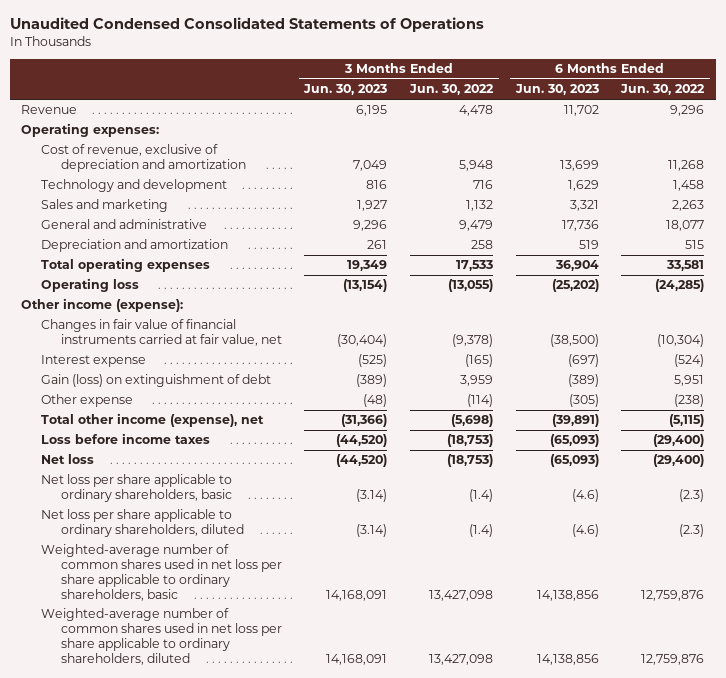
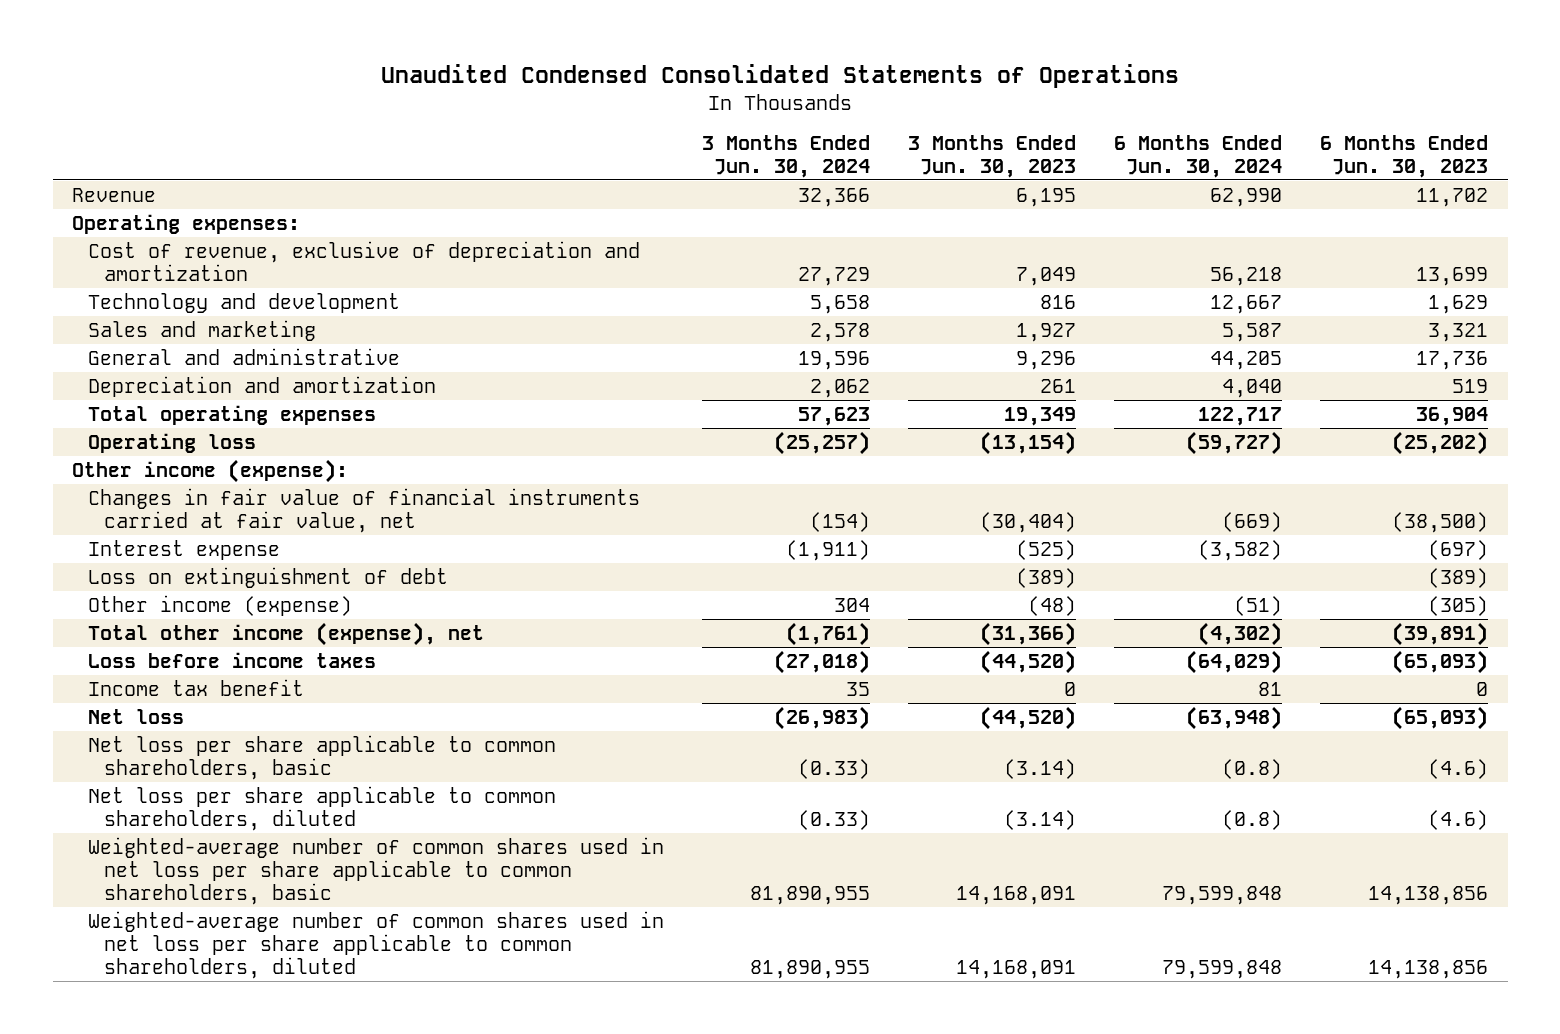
[408,84,494,96] Jun. 30, 2022 -> none
[620,84,706,96] Jun. 30, 2022 -> none
none -> [701,134,870,178] 3 Months Ended Jun. 30, 2024
none -> [1114,134,1283,178] 6 Months Ended Jun. 30, 2024
[40,374,271,388] Gain (loss) on extinguishment of debt -> [87,566,448,588] Loss on extinguishment of debt
[40,394,133,408] Other expense -> [87,594,352,616] Other income (expense)
none -> [87,678,304,696] Income tax benefit
[40,474,232,503] Net loss per share applicable to ordinary shareholders, basic -> [87,734,556,780] Net loss per share applicable to common shareholders, basic
[40,509,244,538] Net loss per share applicable to ordinary shareholders, diluted -> [87,785,556,831] Net loss per share applicable to common shareholders, diluted
[40,544,282,601] Weighted-average number of common shares used in net loss per share applicable to ordinary shareholders, basic -> [87,836,664,905] Weighted-average number of common shares used in net loss per share applicable to common shareholders, basic
[40,608,282,665] Weighted-average number of common shares used in net loss per share applicable to ordinary shareholders, diluted -> [87,910,664,979] Weighted-average number of common shares used in net loss per share applicable to common shareholders, diluted

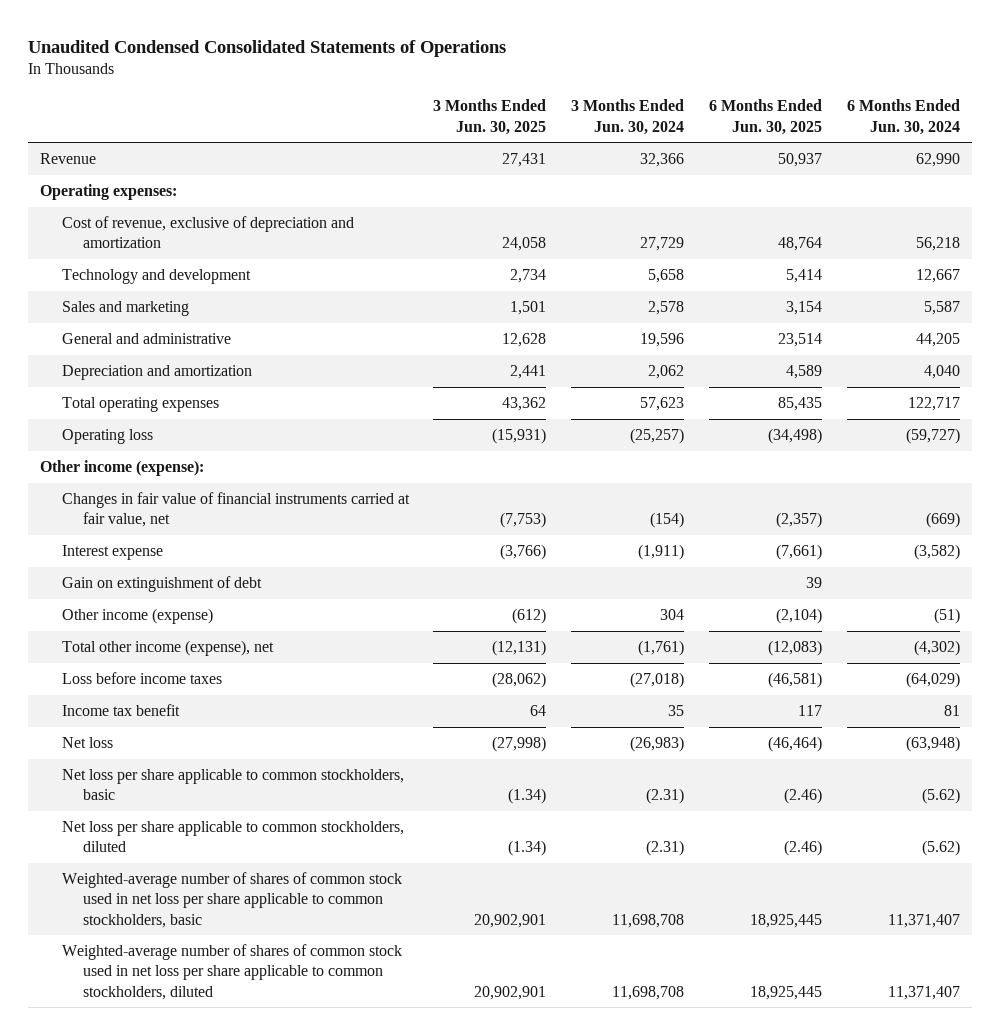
[908,134,1077,178] 3 Months Ended Jun. 30, 2023 -> none
[1320,134,1489,178] 6 Months Ended Jun. 30, 2023 -> none
none -> [433,99,547,135] 3 Months Ended Jun. 30, 2025
none -> [708,99,822,135] 6 Months Ended Jun. 30, 2025
[87,566,448,588] Loss on extinguishment of debt -> [61,576,262,593] Gain on extinguishment of debt
[87,734,556,780] Net loss per share applicable to common shareholders, basic -> [61,769,404,801] Net loss per share applicable to common stockholders, basic
[797,758,870,779] (0.33) -> [646,788,685,805] (2.31)
[1222,758,1283,779] (0.8) -> [921,788,960,805] (5.62)
[87,785,556,831] Net loss per share applicable to common shareholders, diluted -> [61,821,404,853] Net loss per share applicable to common stockholders, diluted
[797,809,870,830] (0.33) -> [646,840,685,857] (2.31)
[1222,809,1283,830] (0.8) -> [921,840,960,857] (5.62)
[87,836,664,905] Weighted-average number of common shares used in net loss per share applicable to common shareholders, basic -> [61,872,402,928] Weighted-average number of shares of common stock used in net loss per share applicable to common stockholders, basic
[749,885,870,905] 81,890,955 -> [612,913,685,928] 11,698,708
[1162,885,1283,905] 79,599,848 -> [887,913,960,928] 11,371,407
[87,910,664,979] Weighted-average number of common shares used in net loss per share applicable to common shareholders, diluted -> [61,944,402,1000] Weighted-average number of shares of common stock used in net loss per share applicable to common stockholders, diluted
[749,959,870,979] 81,890,955 -> [612,985,685,1000] 11,698,708
[1162,959,1283,979] 79,599,848 -> [887,985,960,1000] 11,371,407

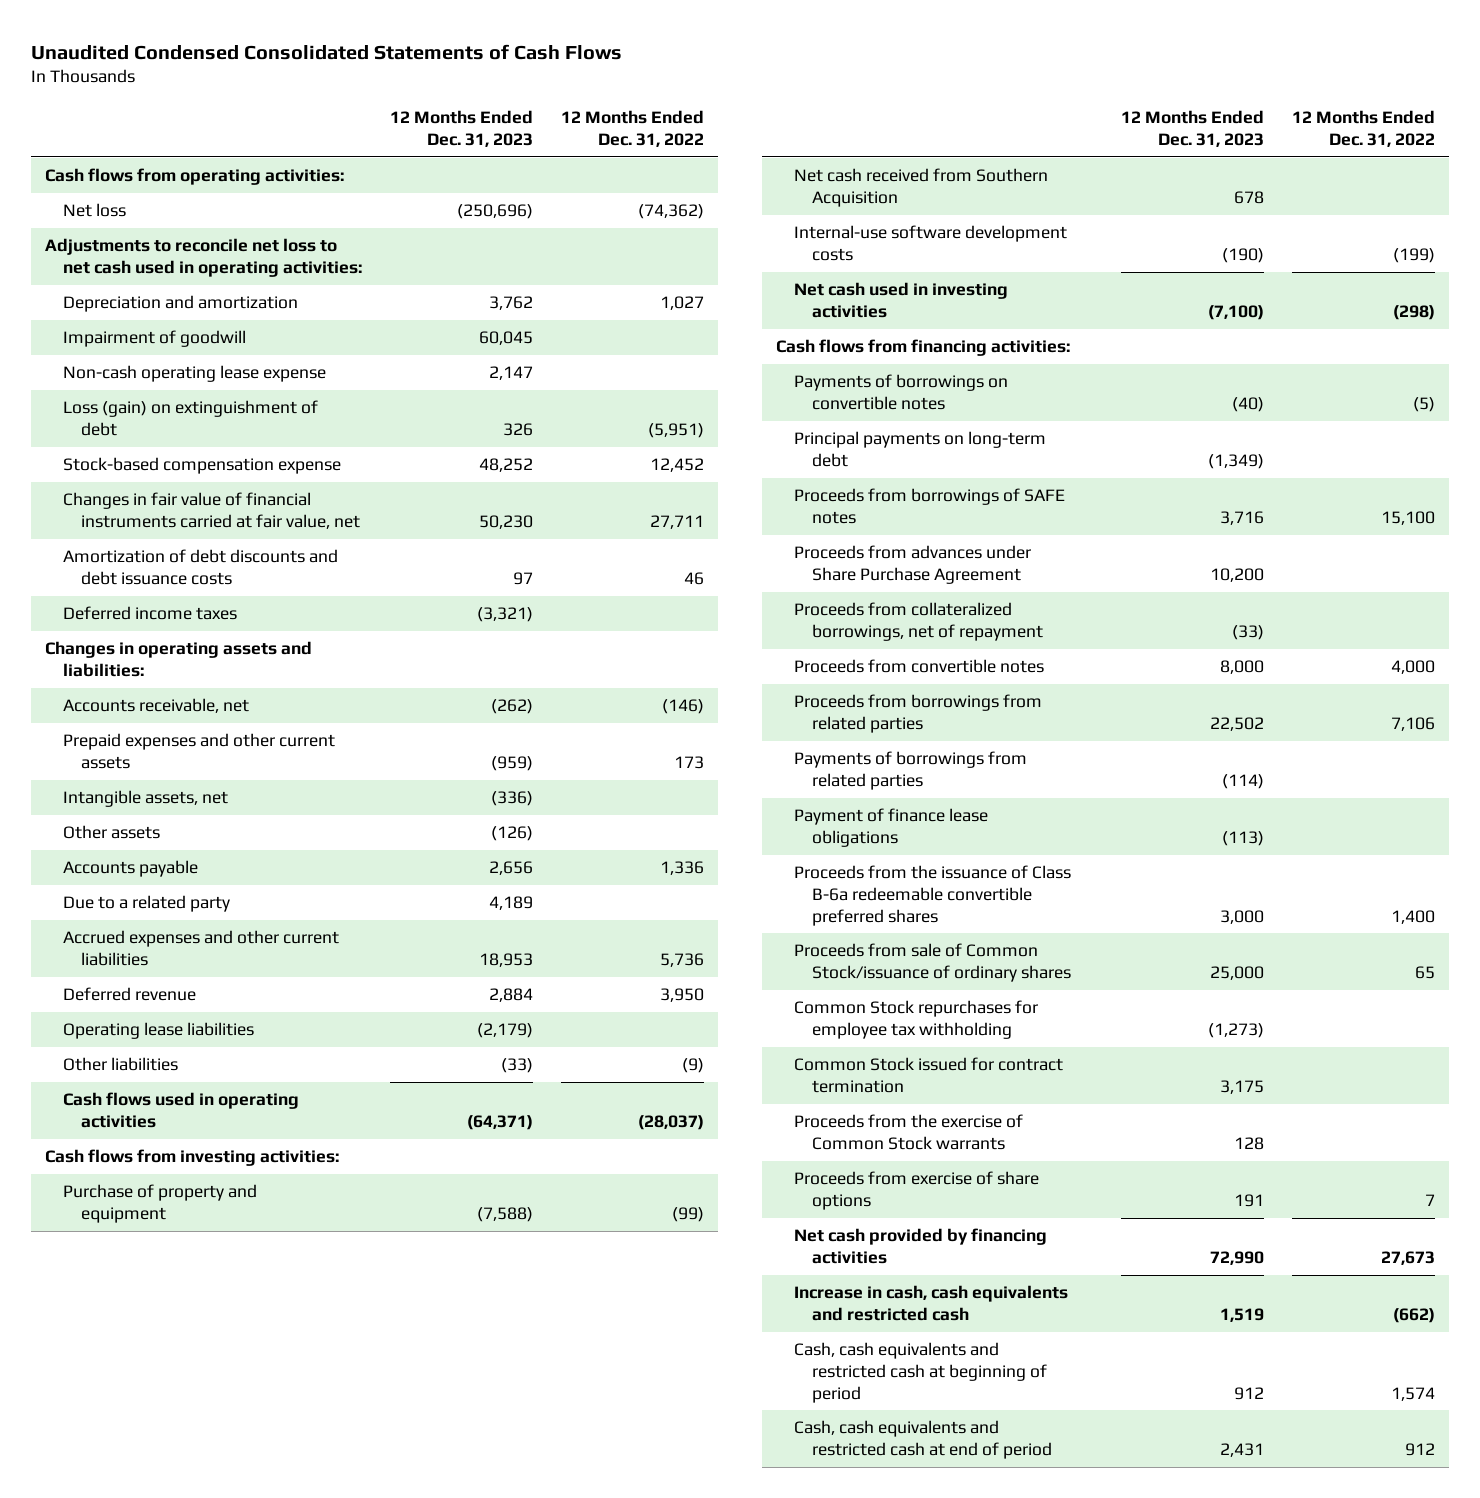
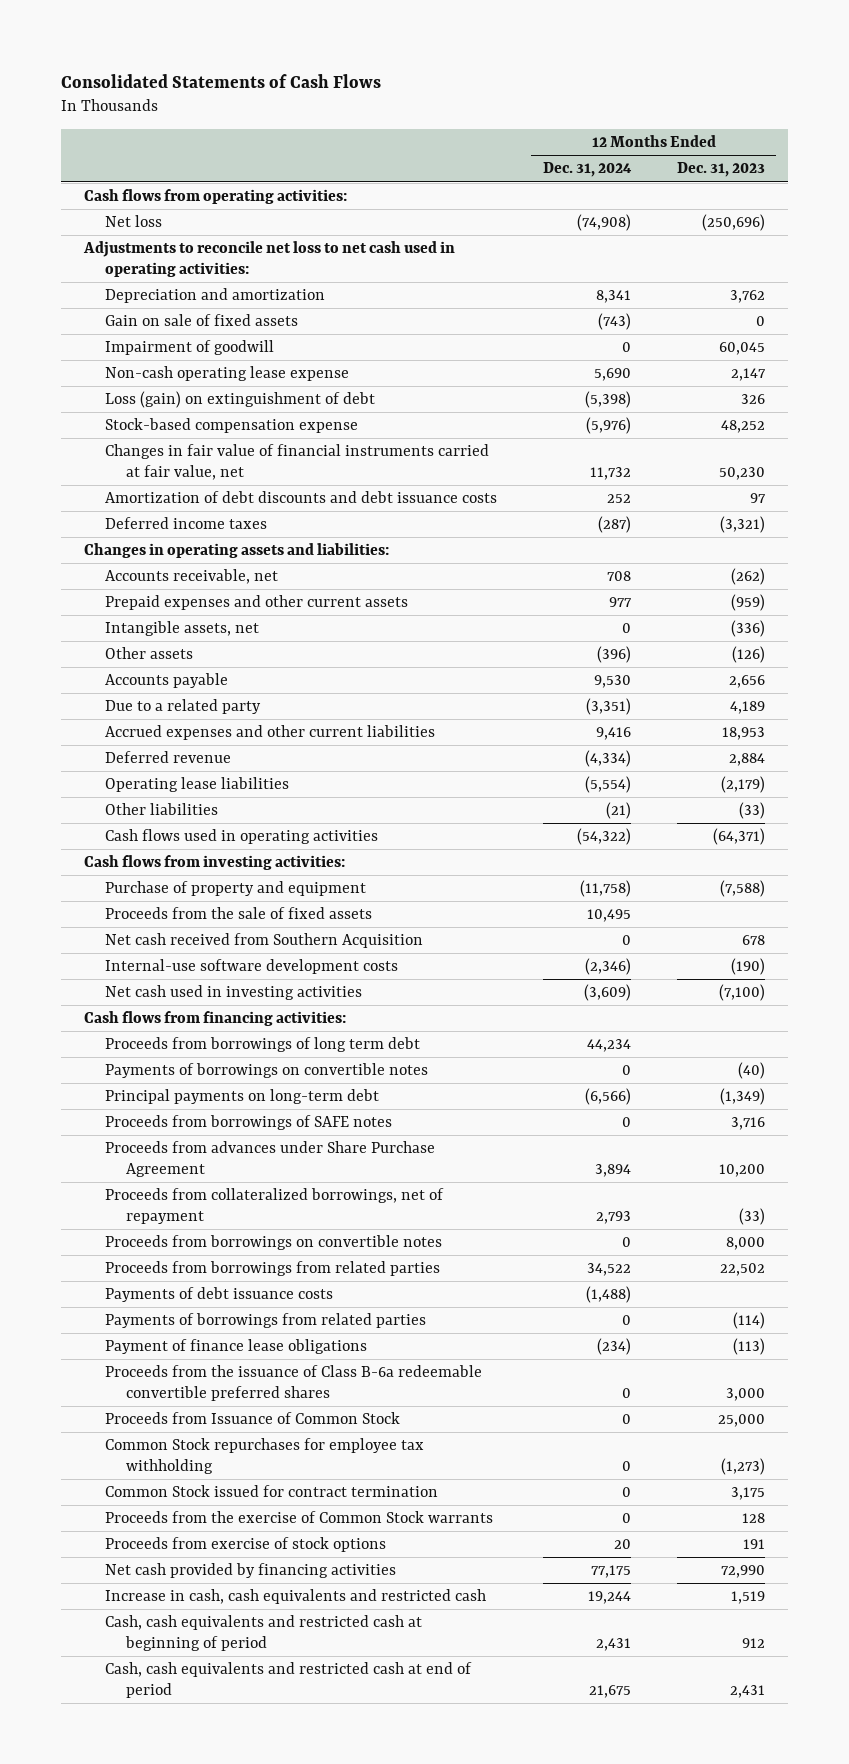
[31,43,623,60] Unaudited Condensed Consolidated Statements of Cash Flows -> [60,73,381,88] Consolidated Statements of Cash Flows
[561,110,705,147] 12 Months Ended Dec. 31, 2022 -> none
none -> [542,162,632,178] Dec. 31, 2024
none -> [104,314,298,327] Gain on sale of fixed assets
none -> [104,907,372,920] Proceeds from the sale of fixed assets
none -> [104,1037,420,1053] Proceeds from borrowings of long term debt
[793,659,1044,674] Proceeds from convertible notes -> [104,1235,442,1251] Proceeds from borrowings on convertible notes
none -> [104,1287,333,1303] Payments of debt issuance costs
[793,943,1071,982] Proceeds from sale of Common Stock/issuance of ordinary shares -> [104,1412,400,1425] Proceeds from Issuance of Common Stock
[793,1171,1039,1210] Proceeds from exercise of share options -> [104,1537,386,1553] Proceeds from exercise of stock options

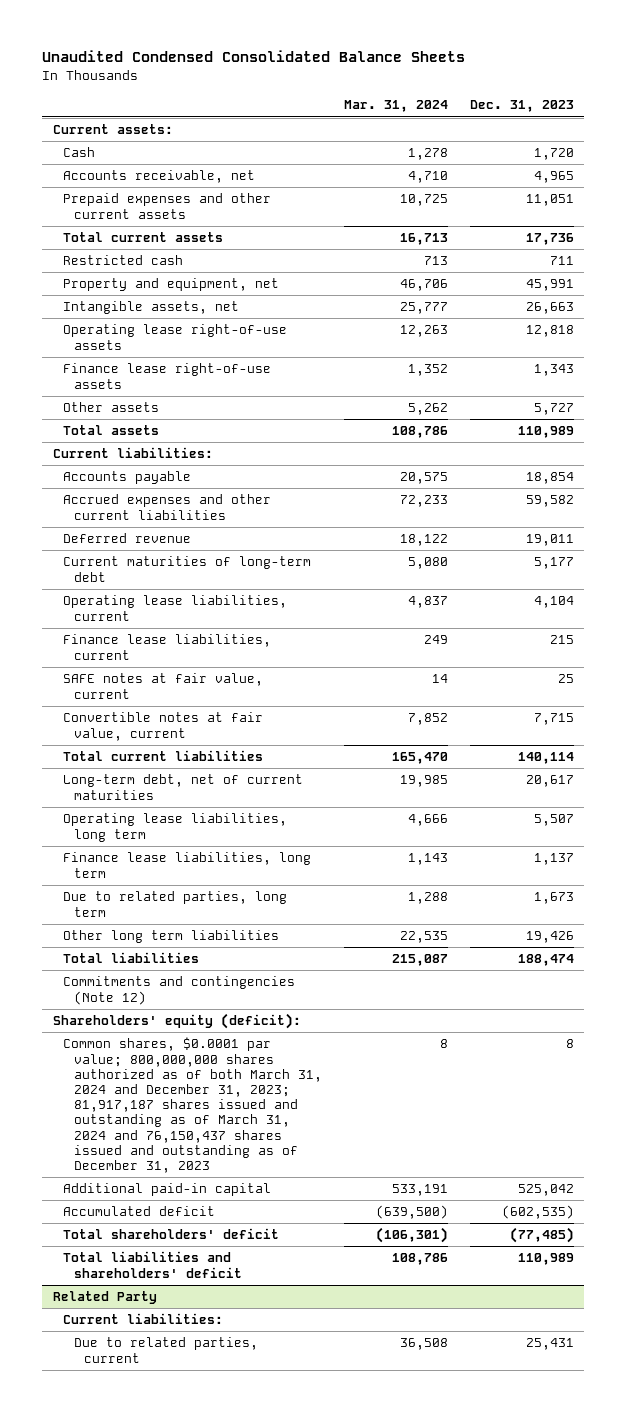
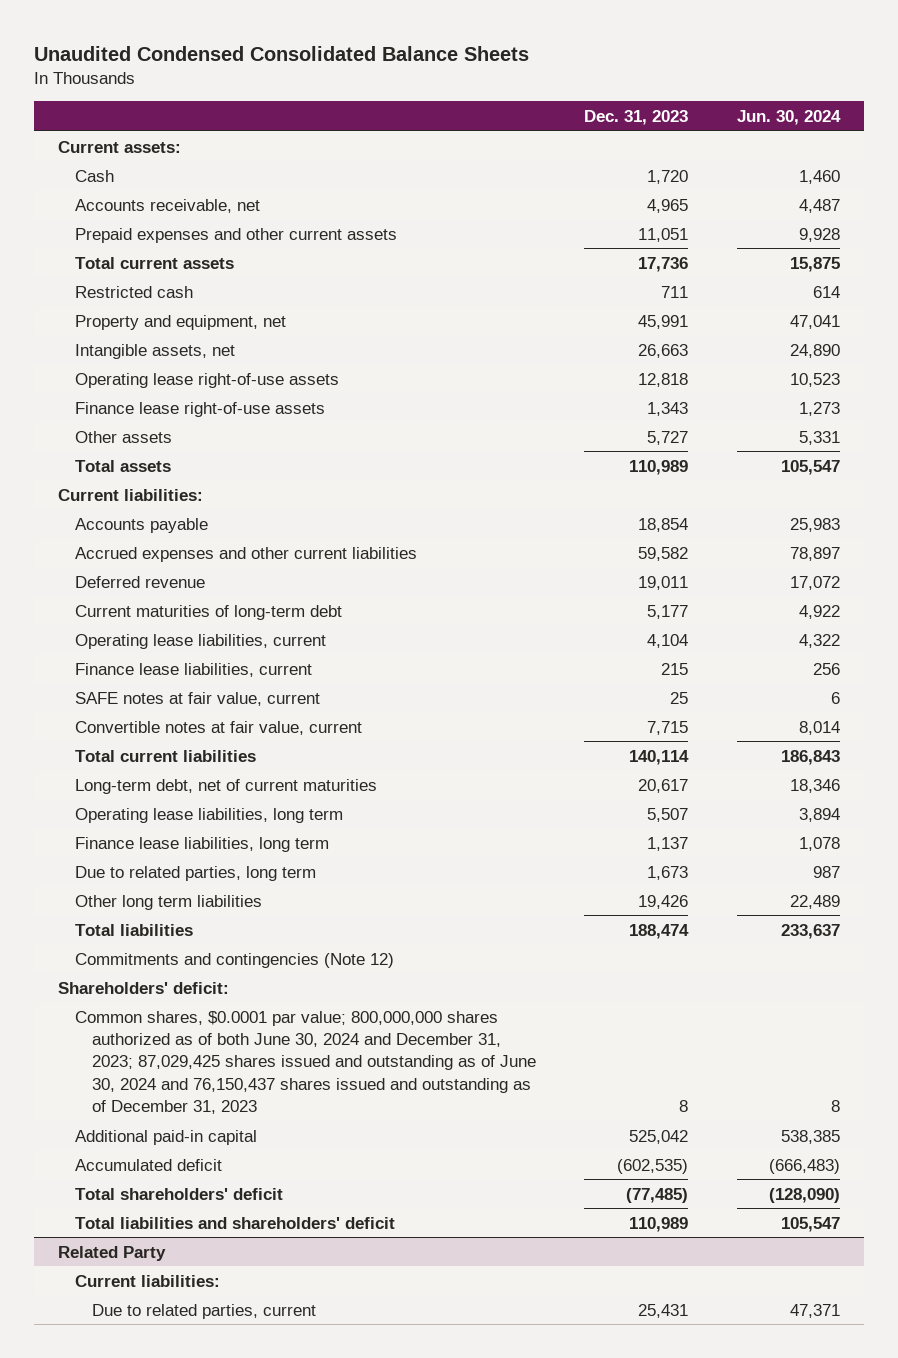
[343,100,448,113] Mar. 31, 2024 -> none
none -> [736,109,841,125] Jun. 30, 2024
[52,1013,301,1030] Shareholders' equity (deficit): -> [58,981,230,994] Shareholders' deficit:
[63,1037,322,1174] Common shares, $0.0001 par value; 800,000,000 shares authorized as of both March 31, 2024 and December 31, 2023; 81,917,187 shares issued and outstanding as of March 31, 2024 and 76,150,437 shares issued and outstanding as of December 31, 2023 -> [75,1010,537,1114] Common shares, $0.0001 par value; 800,000,000 shares authorized as of both June 30, 2024 and December 31, 2023; 87,029,425 shares issued and outstanding as of June 30, 2024 and 76,150,437 shares issued and outstanding as of December 31, 2023

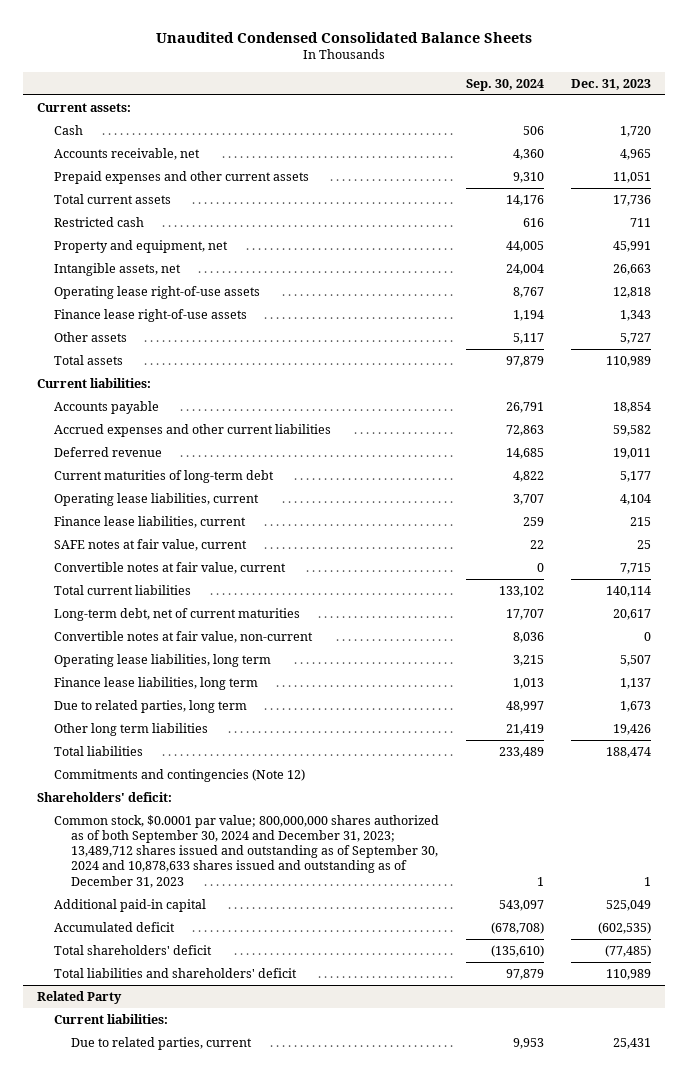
[736,109,841,125] Jun. 30, 2024 -> none
none -> [466,78,545,91] Sep. 30, 2024
none -> [54,631,314,644] Convertible notes at fair value, non-current
[75,1010,537,1114] Common shares, $0.0001 par value; 800,000,000 shares authorized as of both June 30, 2024 and December 31, 2023; 87,029,425 shares issued and outstanding as of June 30, 2024 and 76,150,437 shares issued and outstanding as of December 31, 2023 -> [54,815,440,888] Common stock, $0.0001 par value; 800,000,000 shares authorized as of both September 30, 2024 and December 31, 2023; 13,489,712 shares issued and outstanding as of September 30, 2024 and 10,878,633 shares issued and outstanding as of December 31, 2023
[679,1099,689,1112] 8 -> [644,876,652,886] 1
[629,1129,689,1144] 525,042 -> [606,900,652,912] 525,049

